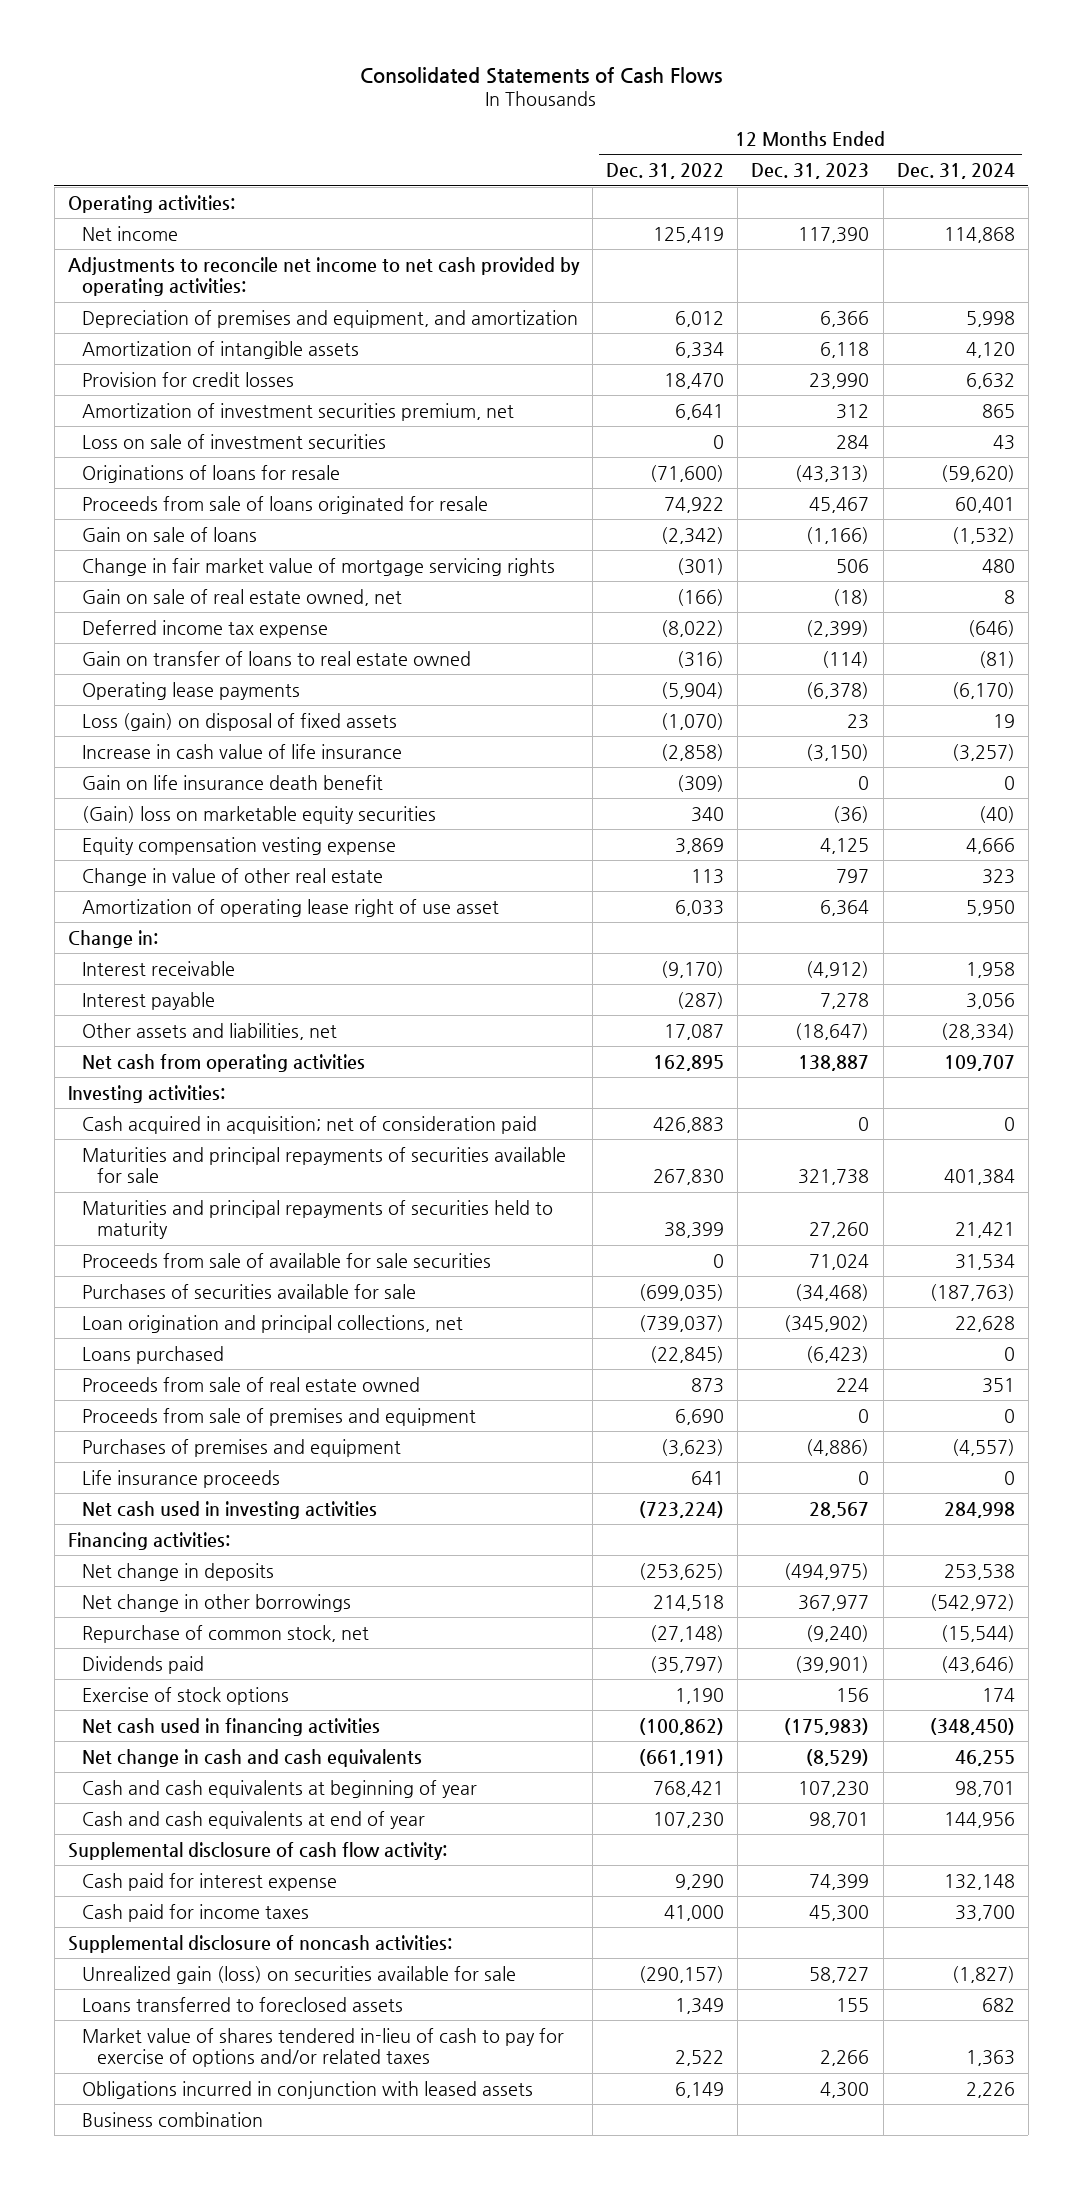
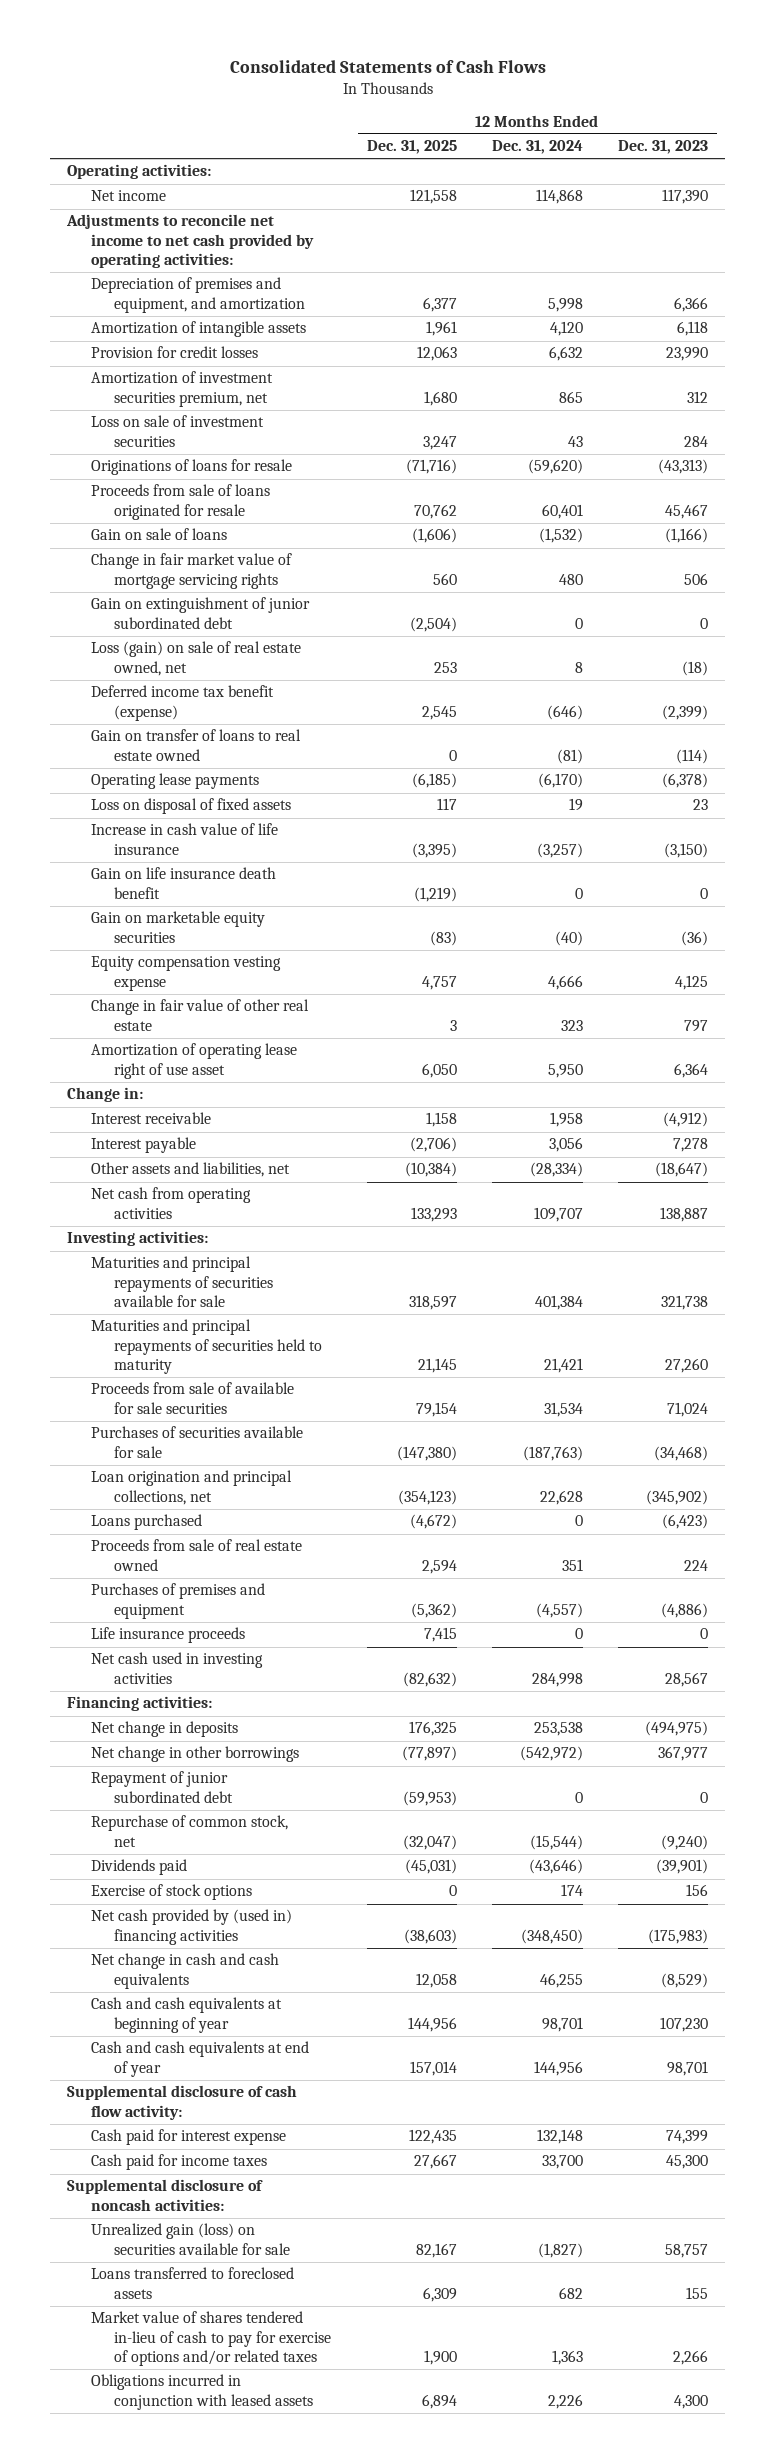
[606,163,725,180] Dec. 31, 2022 -> none
none -> [366,140,457,155] Dec. 31, 2025
none -> [90,597,310,629] Gain on extinguishment of junior subordinated debt
[82,588,403,606] Gain on sale of real estate owned, net -> [90,641,301,676] Loss (gain) on sale of real estate owned, net
[82,619,329,638] Deferred income tax expense -> [90,685,274,721] Deferred income tax benefit (expense)
[82,712,398,731] Loss (gain) on disposal of fixed assets -> [90,798,291,815] Loss on disposal of fixed assets
[82,805,437,824] (Gain) loss on marketable equity securities -> [90,911,265,943] Gain on marketable equity securities
[82,867,384,886] Change in value of other real estate -> [90,999,309,1031] Change in fair value of other real estate
[82,1115,538,1134] Cash acquired in acquisition; net of consideration paid -> none
[82,1407,477,1426] Proceeds from sale of premises and equipment -> none
none -> [90,1771,234,1803] Repayment of junior subordinated debt
[82,1717,381,1736] Net cash used in financing activities -> [90,1909,292,1945] Net cash provided by (used in) financing activities
[809,1966,870,1983] 58,727 -> [664,2243,708,2258] 58,757
[82,2111,264,2127] Business combination -> none

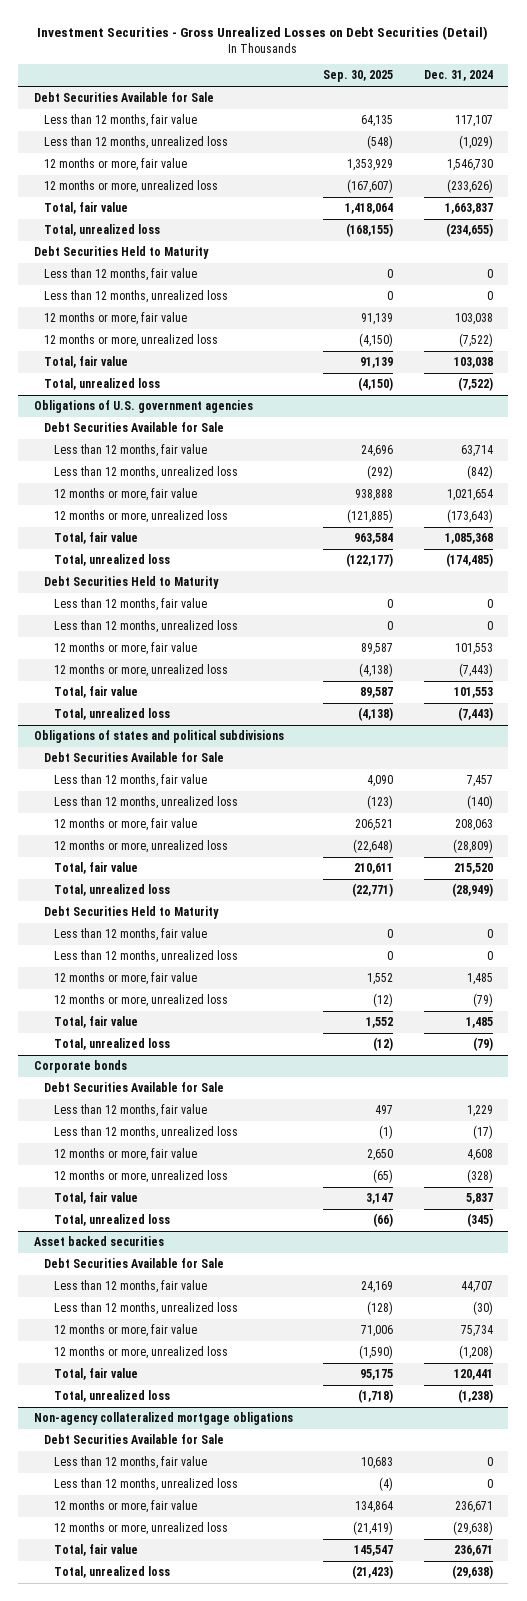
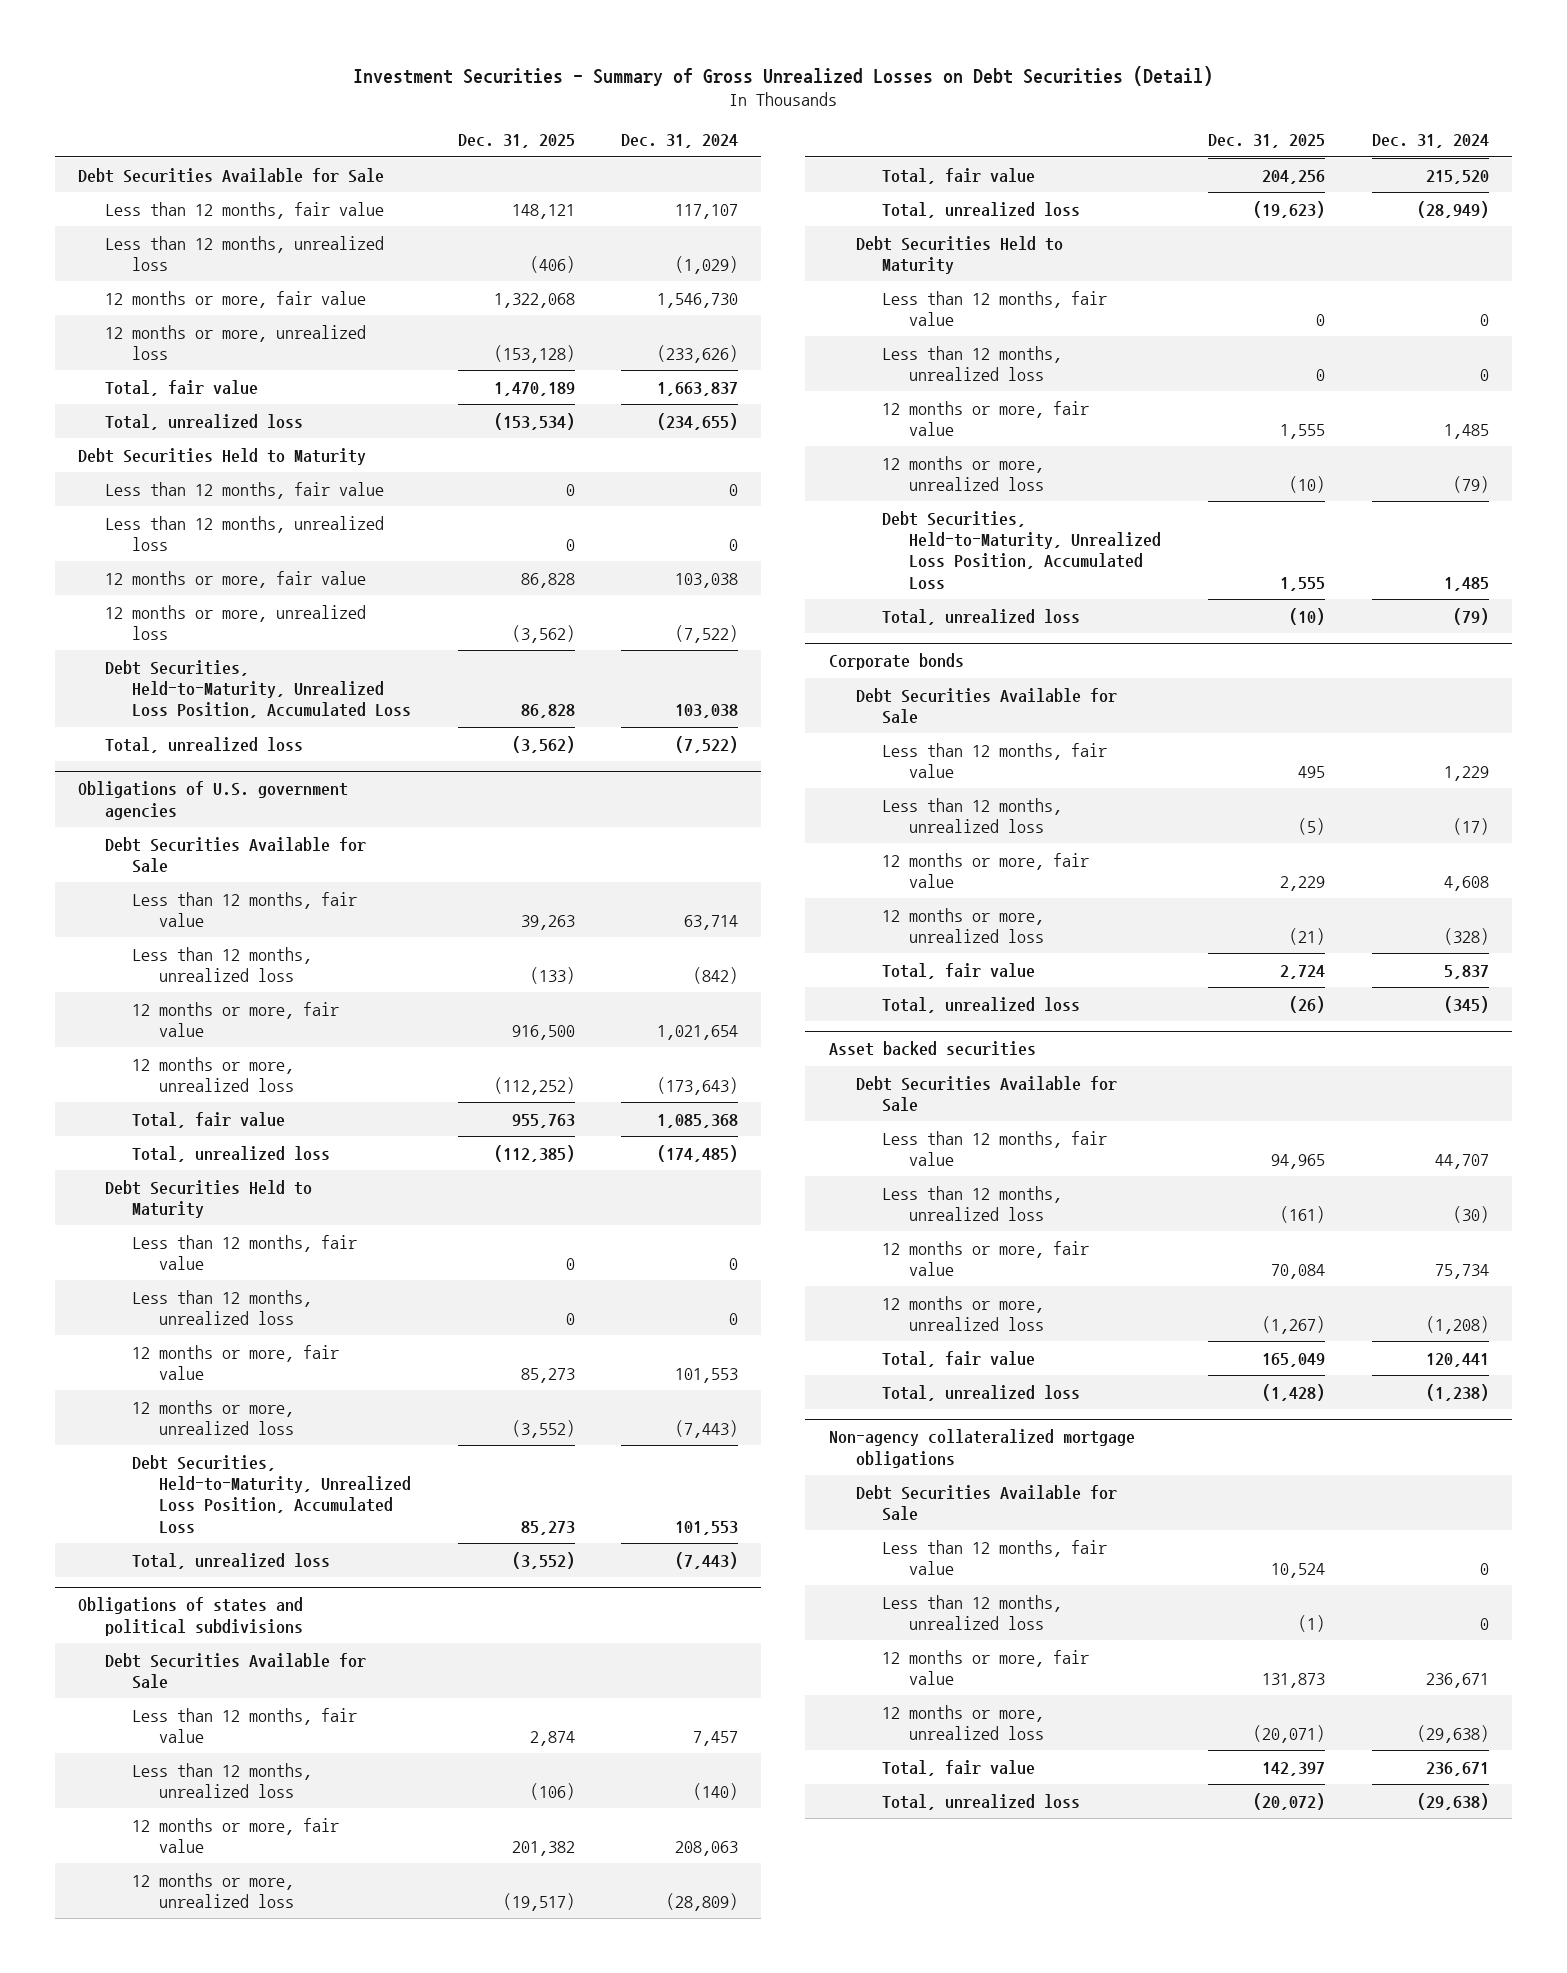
[37,25,489,40] Investment Securities - Gross Unrealized Losses on Debt Securities (Detail) -> [353,65,1214,86] Investment Securities - Summary of Gross Unrealized Losses on Debt Securities (Detail)
[323,70,394,83] Sep. 30, 2025 -> none
none -> [457,134,575,149] Dec. 31, 2025
[43,356,128,369] Total, fair value -> [104,659,411,719] Debt Securities, Held-to-Maturity, Unrealized Loss Position, Accumulated Loss
[54,686,139,699] Total, fair value -> [131,1454,411,1533] Debt Securities, Held-to-Maturity, Unrealized Loss Position, Accumulated Loss
[54,1016,139,1029] Total, fair value -> [882,510,1162,589] Debt Securities, Held-to-Maturity, Unrealized Loss Position, Accumulated Loss

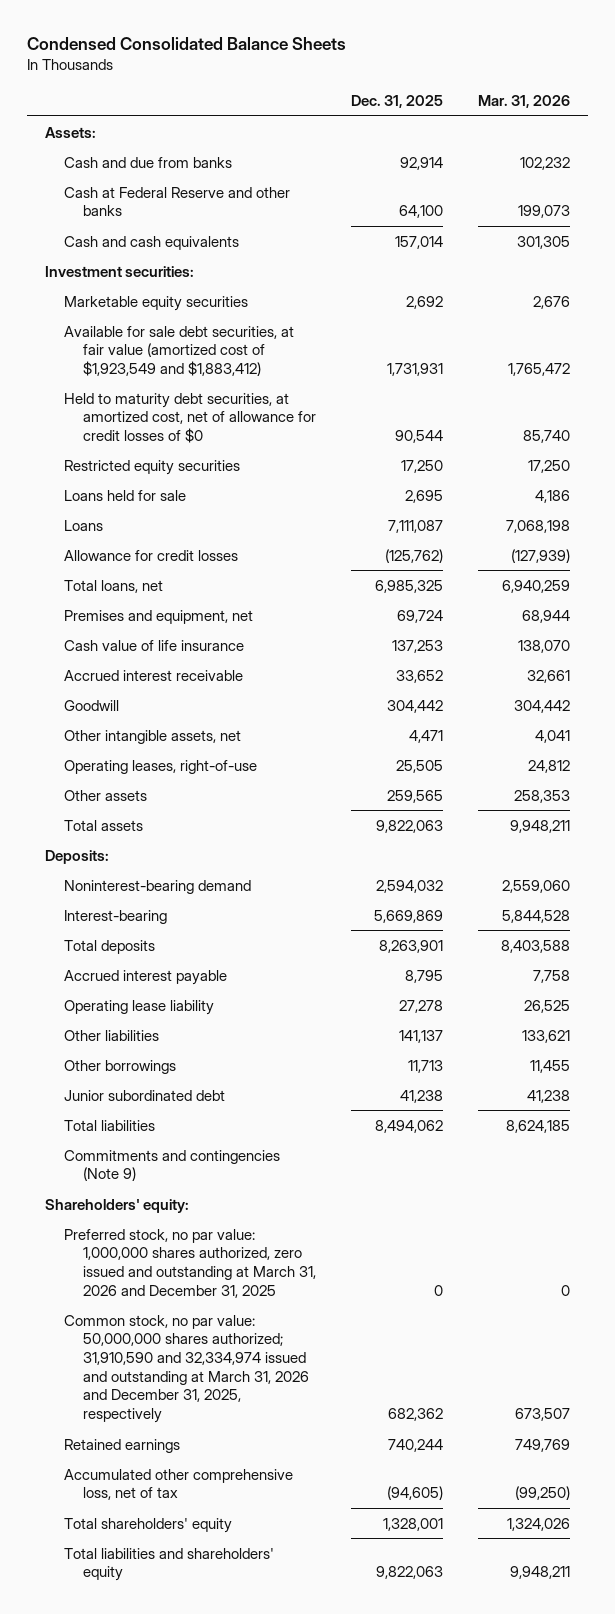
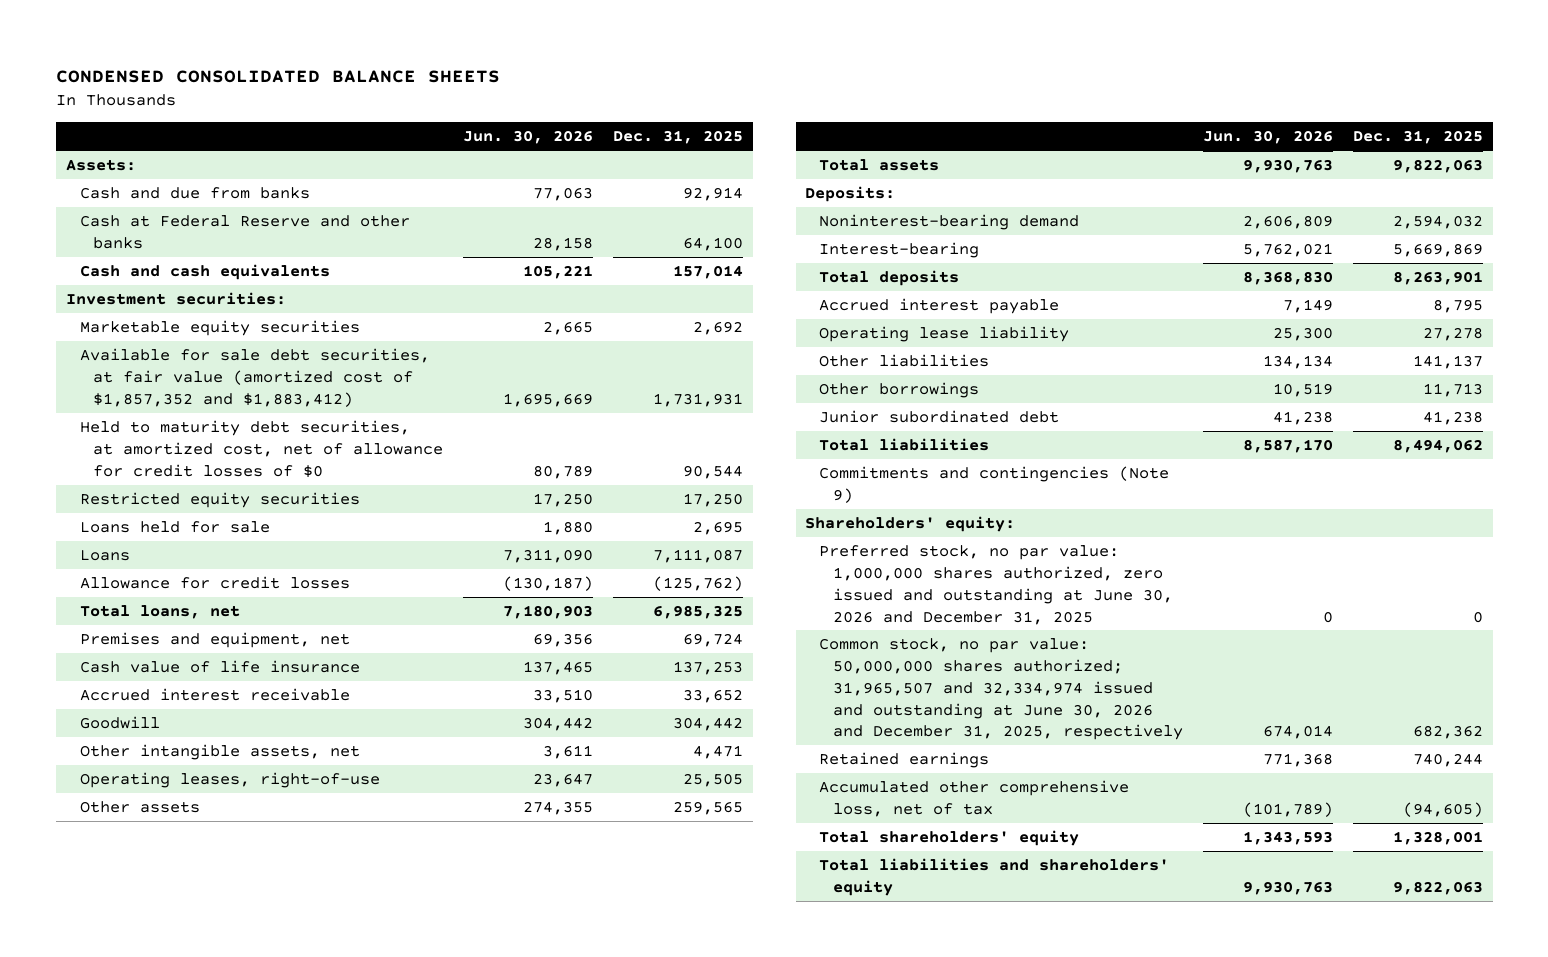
[27,37,347,51] Condensed Consolidated Balance Sheets -> [55,70,500,84] CONDENSED CONSOLIDATED BALANCE SHEETS
[478,94,571,108] Mar. 31, 2026 -> none
none -> [463,130,594,145] Jun. 30, 2026
[63,325,294,376] Available for sale debt securities, at fair value (amortized cost of $1,923,549 and $1,883,412) -> [79,347,430,407] Available for sale debt securities, at fair value (amortized cost of $1,857,352 and $1,883,412)
[63,1228,316,1298] Preferred stock, no par value: 1,000,000 shares authorized, zero issued and outstanding at March 31, 2026 and December 31, 2025 -> [819,544,1174,625] Preferred stock, no par value: 1,000,000 shares authorized, zero issued and outstanding at June 30, 2026 and December 31, 2025
[63,1314,309,1423] Common stock, no par value: 50,000,000 shares authorized; 31,910,590 and 32,334,974 issued and outstanding at March 31, 2026 and December 31, 2025, respectively -> [819,637,1184,741] Common stock, no par value: 50,000,000 shares authorized; 31,965,507 and 32,334,974 issued and outstanding at June 30, 2026 and December 31, 2025, respectively

